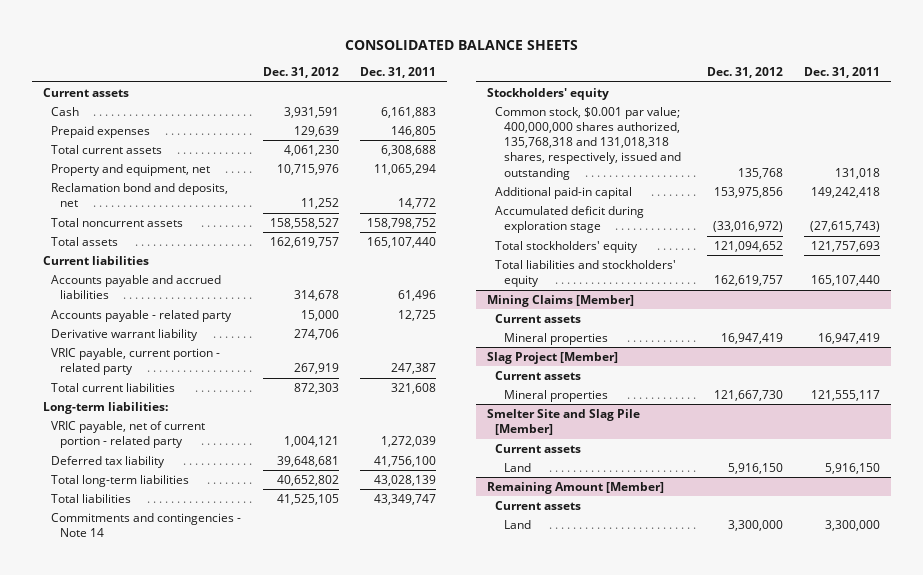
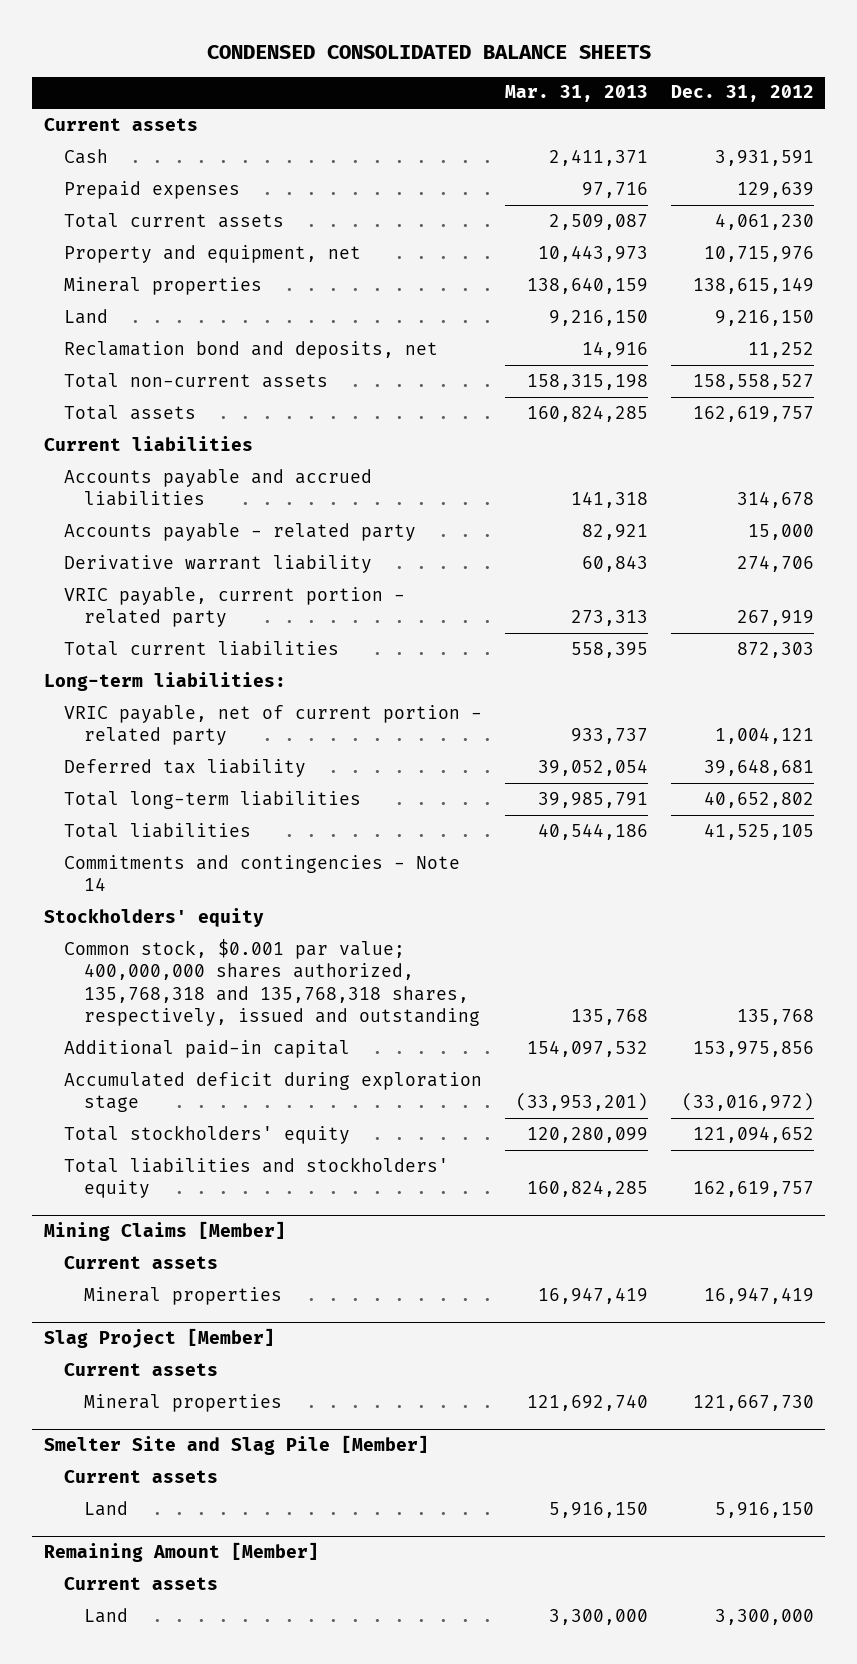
[345,40,579,51] CONSOLIDATED BALANCE SHEETS -> [206,45,651,60] CONDENSED CONSOLIDATED BALANCE SHEETS
[359,67,436,79] Dec. 31, 2011 -> none
none -> [504,85,648,103] Mar. 31, 2013
none -> [63,276,262,295] Mineral properties
none -> [63,308,108,324] Land
[51,217,184,227] Total noncurrent assets -> [63,372,328,388] Total non-current assets
[495,106,682,180] Common stock, $0.001 par value; 400,000,000 shares authorized, 135,768,318 and 131,018,318 shares, respectively, issued and outstanding -> [63,938,481,1027] Common stock, $0.001 par value; 400,000,000 shares authorized, 135,768,318 and 135,768,318 shares, respectively, issued and outstanding

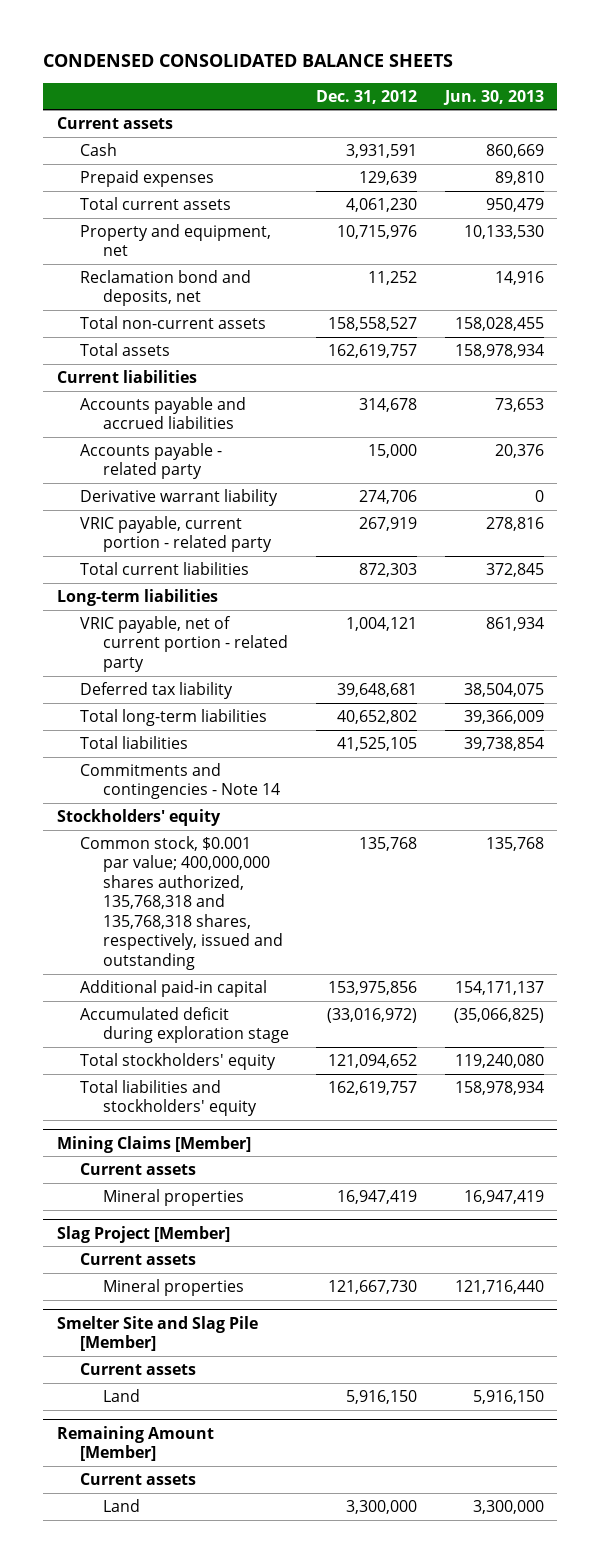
[504,85,648,103] Mar. 31, 2013 -> none
none -> [442,89,544,105] Jun. 30, 2013
[63,276,262,295] Mineral properties -> none
[63,308,108,324] Land -> none
[43,671,286,691] Long-term liabilities: -> [57,588,219,606] Long-term liabilities

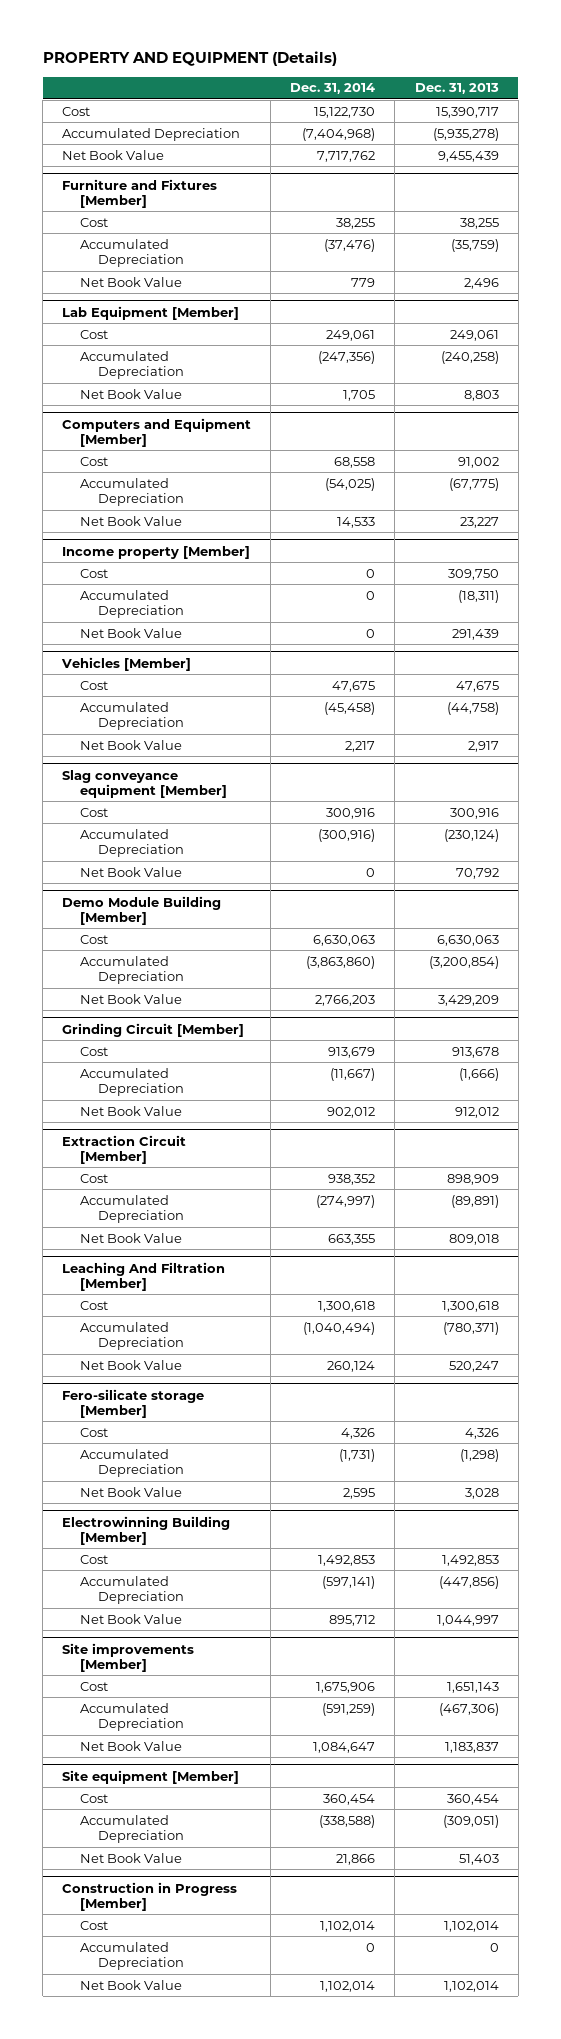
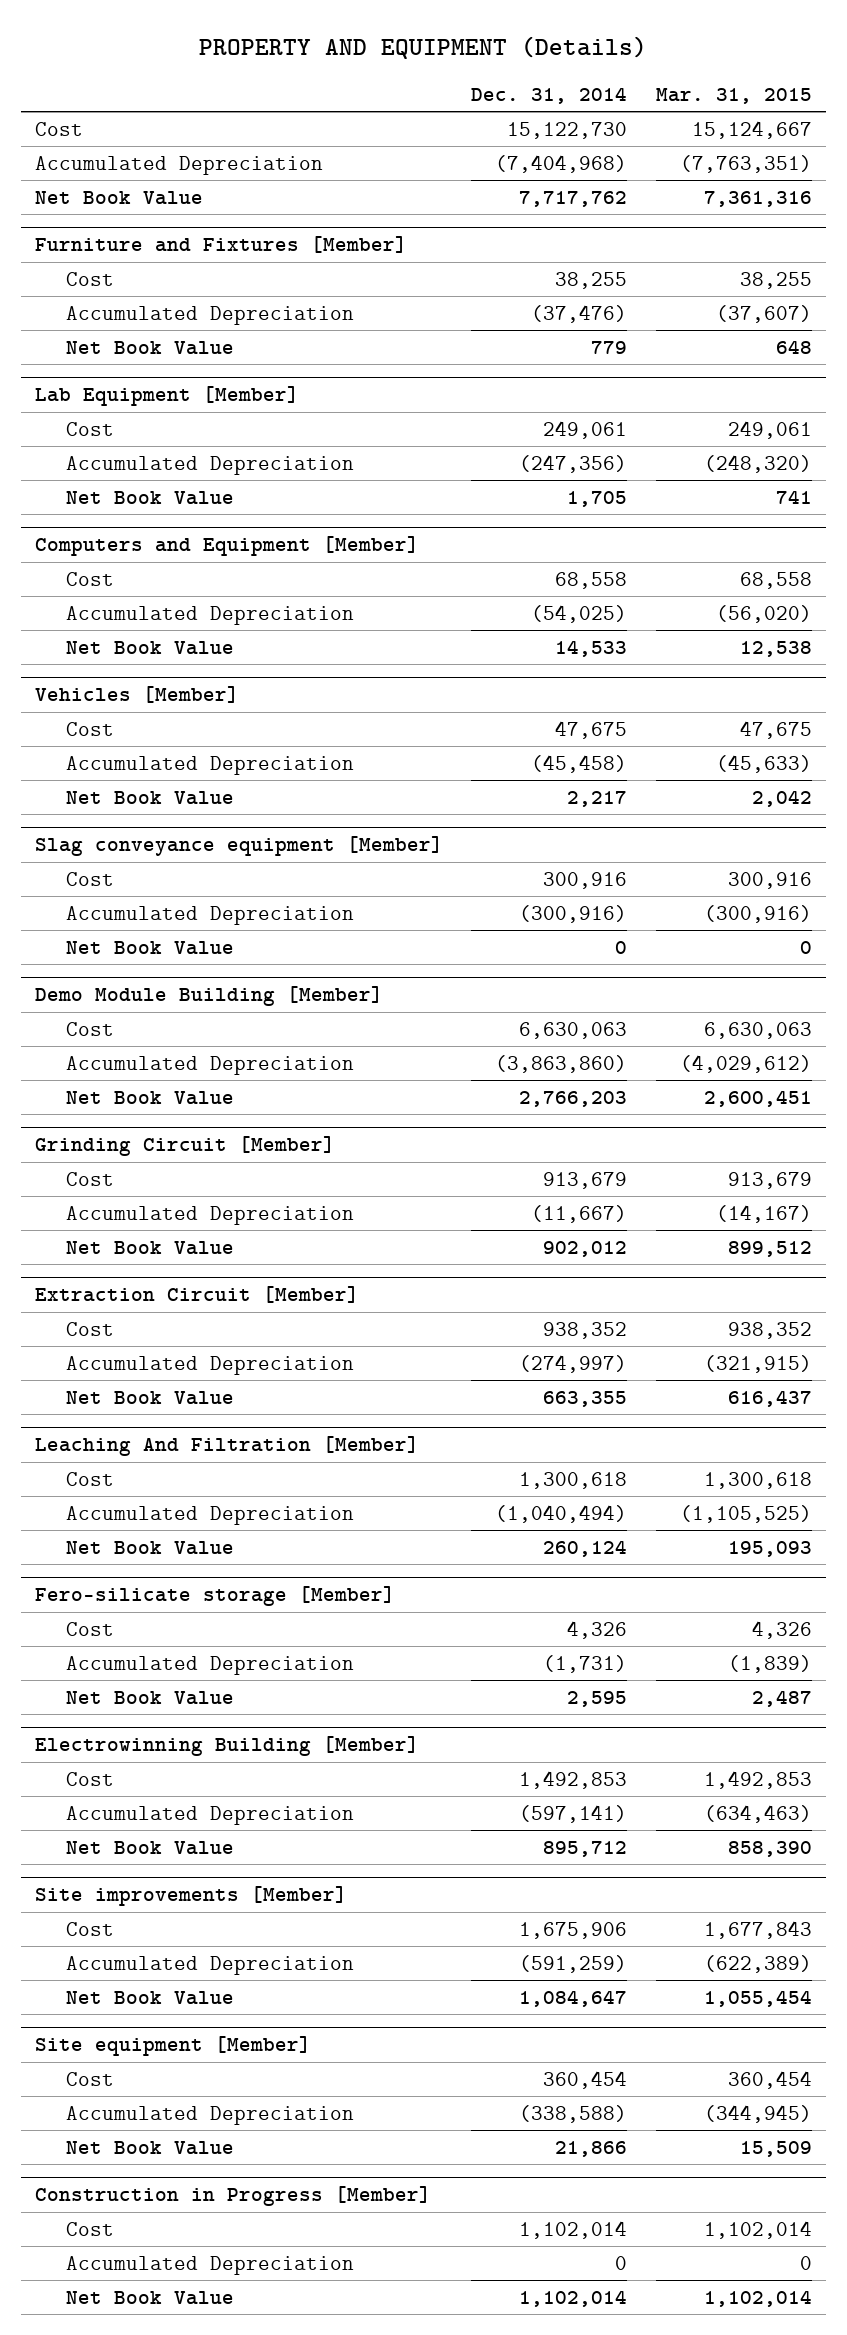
[414,83,499,95] Dec. 31, 2013 -> none
none -> [655,87,812,104] Mar. 31, 2015
[62,545,251,559] Income property [Member] -> none
[80,568,109,578] Cost -> none
[80,589,185,619] Accumulated Depreciation -> none
[80,627,183,638] Net Book Value -> none

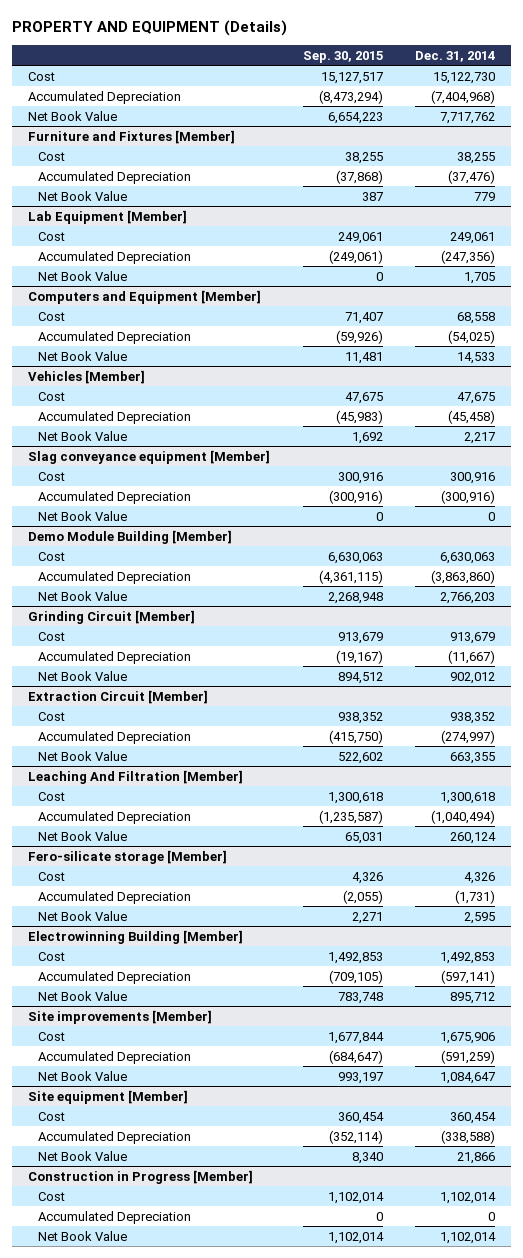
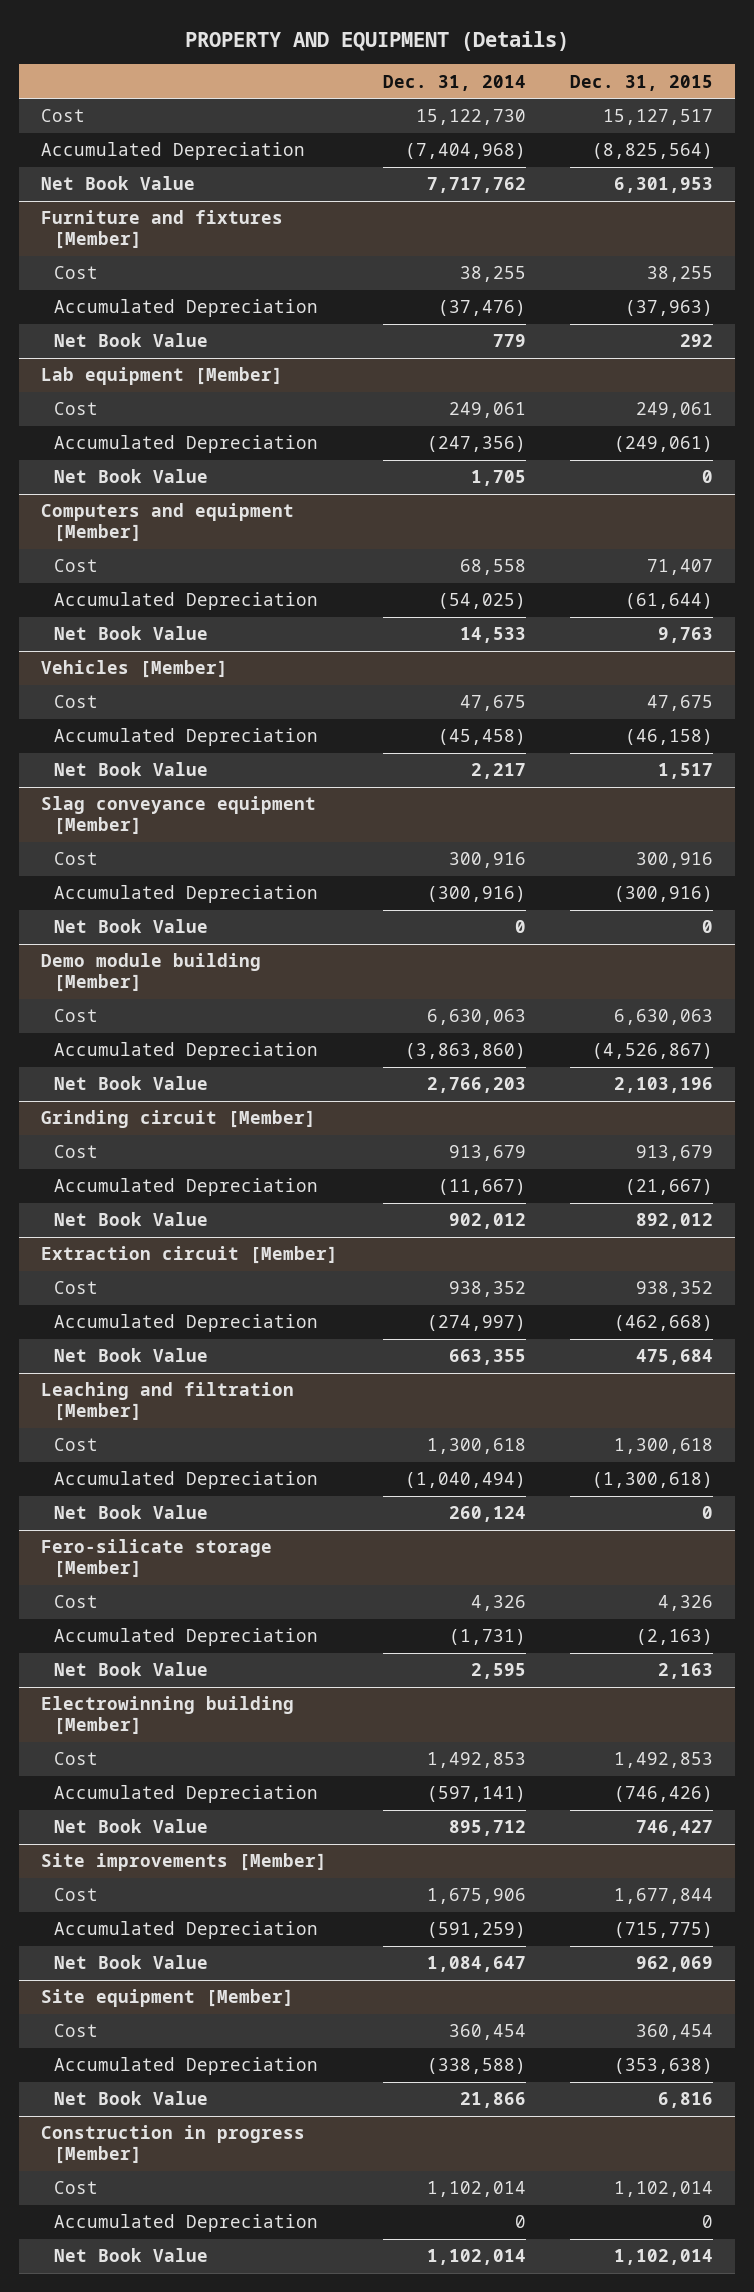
[302,50,383,63] Sep. 30, 2015 -> none
none -> [570,74,714,91] Dec. 31, 2015
[28,129,236,144] Furniture and Fixtures [Member] -> [41,210,284,250] Furniture and fixtures [Member]
[28,209,188,224] Lab Equipment [Member] -> [41,367,284,386] Lab equipment [Member]
[28,289,262,304] Computers and Equipment [Member] -> [41,503,295,543] Computers and equipment [Member]
[28,529,233,544] Demo Module Building [Member] -> [41,953,262,993] Demo module building [Member]
[28,609,196,624] Grinding Circuit [Member] -> [41,1110,317,1129] Grinding circuit [Member]
[28,689,209,704] Extraction Circuit [Member] -> [41,1246,339,1265] Extraction circuit [Member]
[28,769,244,784] Leaching And Filtration [Member] -> [41,1382,295,1422] Leaching and filtration [Member]
[28,929,244,944] Electrowinning Building [Member] -> [41,1696,295,1736] Electrowinning building [Member]
[28,1169,254,1184] Construction in Progress [Member] -> [41,2125,306,2165] Construction in progress [Member]

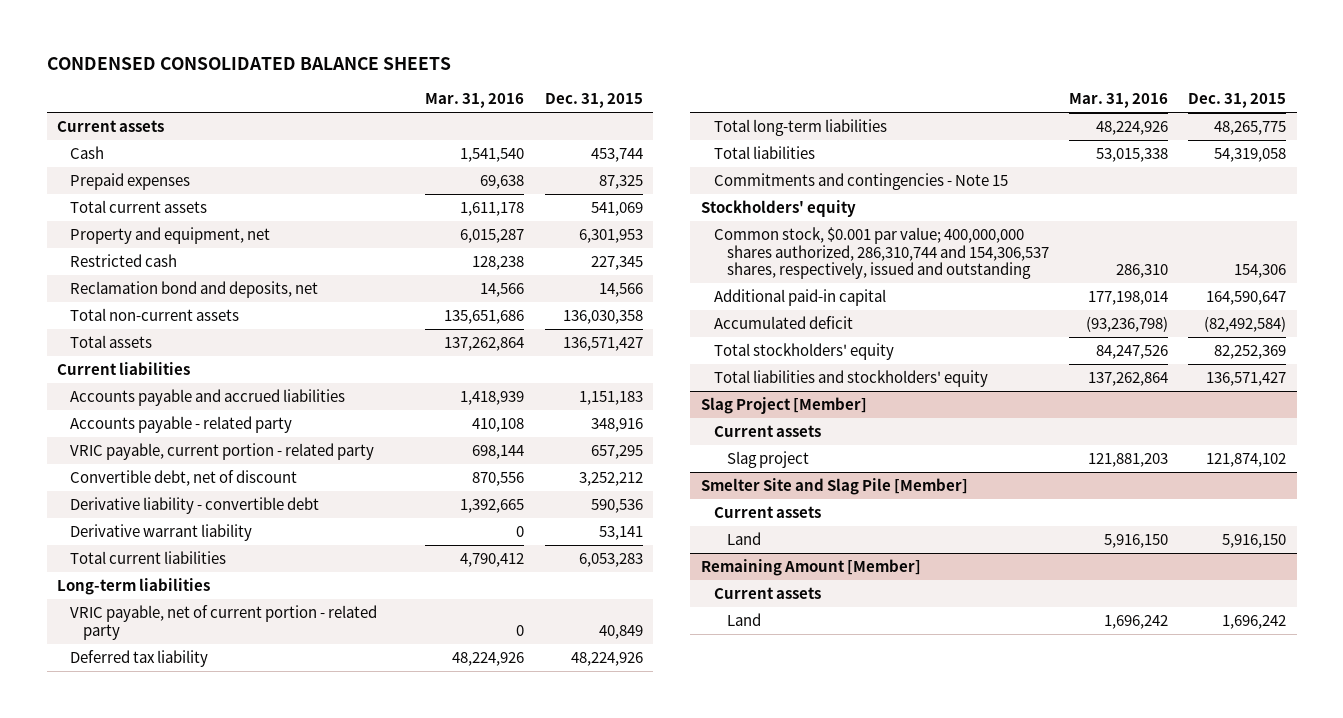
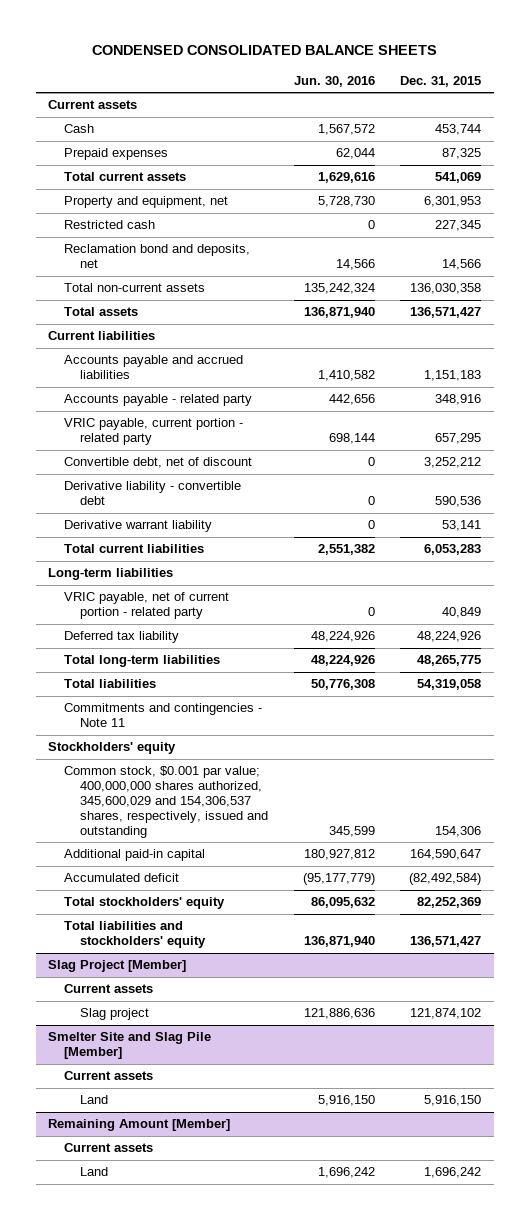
[425,93,525,109] Mar. 31, 2016 -> none
none -> [293,75,375,87] Jun. 30, 2016
[713,173,1008,191] Commitments and contingencies - Note 15 -> [64,703,263,728] Commitments and contingencies - Note 11
[713,227,1049,280] Common stock, $0.001 par value; 400,000,000 shares authorized, 286,310,744 and 154,306,537 shares, respectively, issued and outstanding -> [64,766,268,838] Common stock, $0.001 par value; 400,000,000 shares authorized, 345,600,029 and 154,306,537 shares, respectively, issued and outstanding

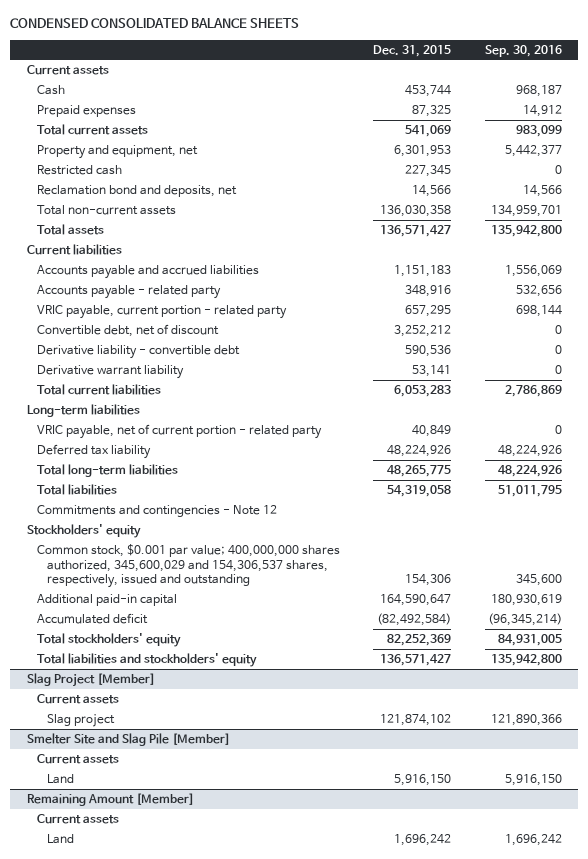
[293,75,375,87] Jun. 30, 2016 -> none
none -> [484,44,562,57] Sep. 30, 2016
[64,703,263,728] Commitments and contingencies - Note 11 -> [37,505,278,518] Commitments and contingencies - Note 12

